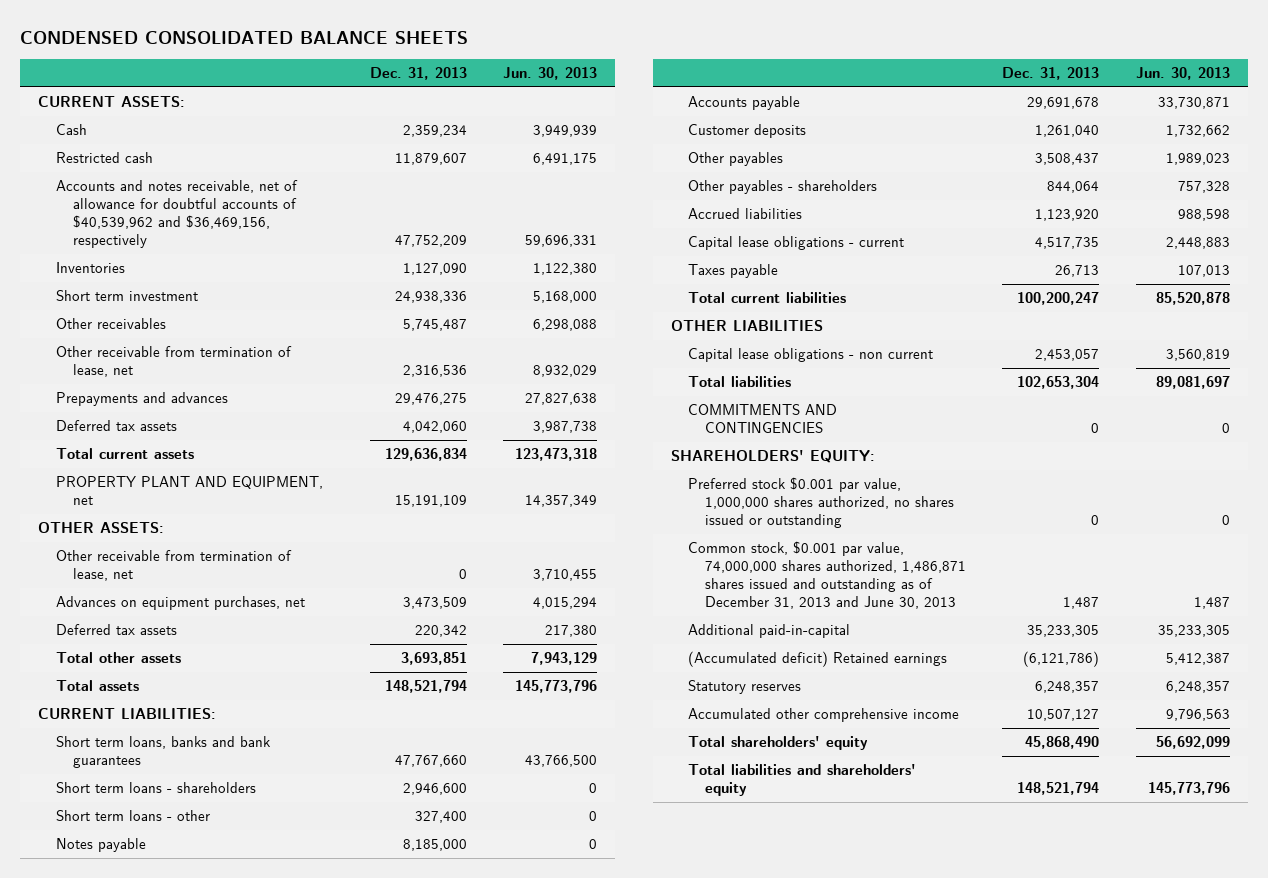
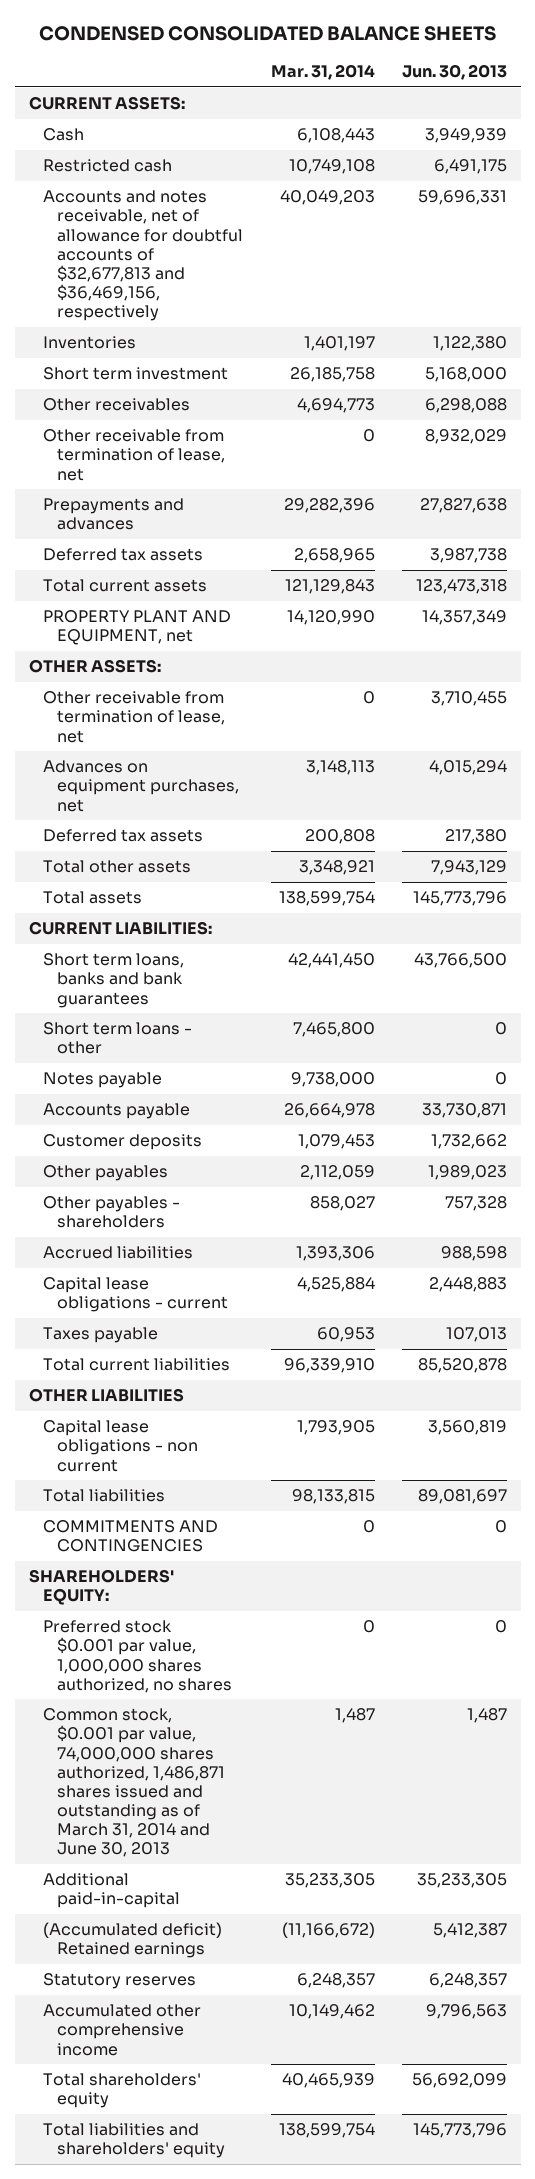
[369,66,467,80] Dec. 31, 2013 -> none
none -> [270,64,375,81] Mar. 31, 2014
[55,180,298,249] Accounts and notes receivable, net of allowance for doubtful accounts of $40,539,962 and $36,469,156, respectively -> [42,190,244,322] Accounts and notes receivable, net of allowance for doubtful accounts of $32,677,813 and $36,469,156, respectively
[55,782,256,794] Short term loans - shareholders -> none
[688,477,955,529] Preferred stock $0.001 par value, 1,000,000 shares authorized, no shares issued or outstanding -> [42,1620,233,1693] Preferred stock $0.001 par value, 1,000,000 shares authorized, no shares
[688,541,967,610] Common stock, $0.001 par value, 74,000,000 shares authorized, 1,486,871 shares issued and outstanding as of December 31, 2013 and June 30, 2013 -> [42,1708,226,1858] Common stock, $0.001 par value, 74,000,000 shares authorized, 1,486,871 shares issued and outstanding as of March 31, 2014 and June 30, 2013

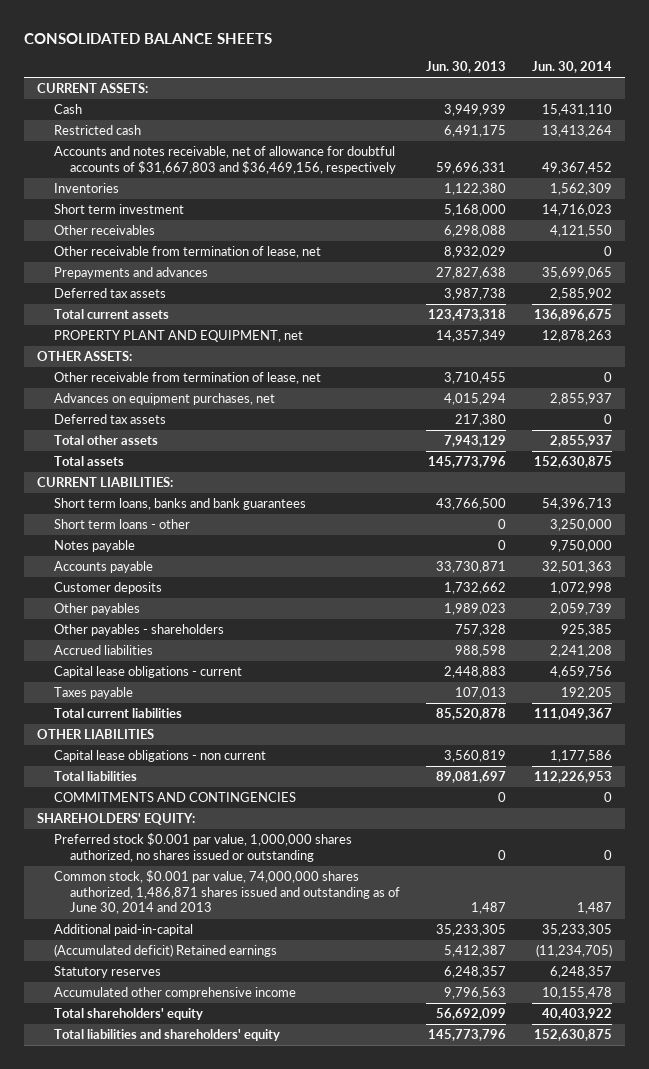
[38,25,496,41] CONDENSED CONSOLIDATED BALANCE SHEETS -> [24,32,273,44] CONSOLIDATED BALANCE SHEETS
[270,64,375,81] Mar. 31, 2014 -> none
none -> [531,61,612,74] Jun. 30, 2014
[42,190,244,322] Accounts and notes receivable, net of allowance for doubtful accounts of $32,677,813 and $36,469,156, respectively -> [53,146,397,174] Accounts and notes receivable, net of allowance for doubtful accounts of $31,667,803 and $36,469,156, respectively
[42,1620,233,1693] Preferred stock $0.001 par value, 1,000,000 shares authorized, no shares -> [53,833,352,862] Preferred stock $0.001 par value, 1,000,000 shares authorized, no shares issued or outstanding
[42,1708,226,1858] Common stock, $0.001 par value, 74,000,000 shares authorized, 1,486,871 shares issued and outstanding as of March 31, 2014 and June 30, 2013 -> [53,870,401,915] Common stock, $0.001 par value, 74,000,000 shares authorized, 1,486,871 shares issued and outstanding as of June 30, 2014 and 2013

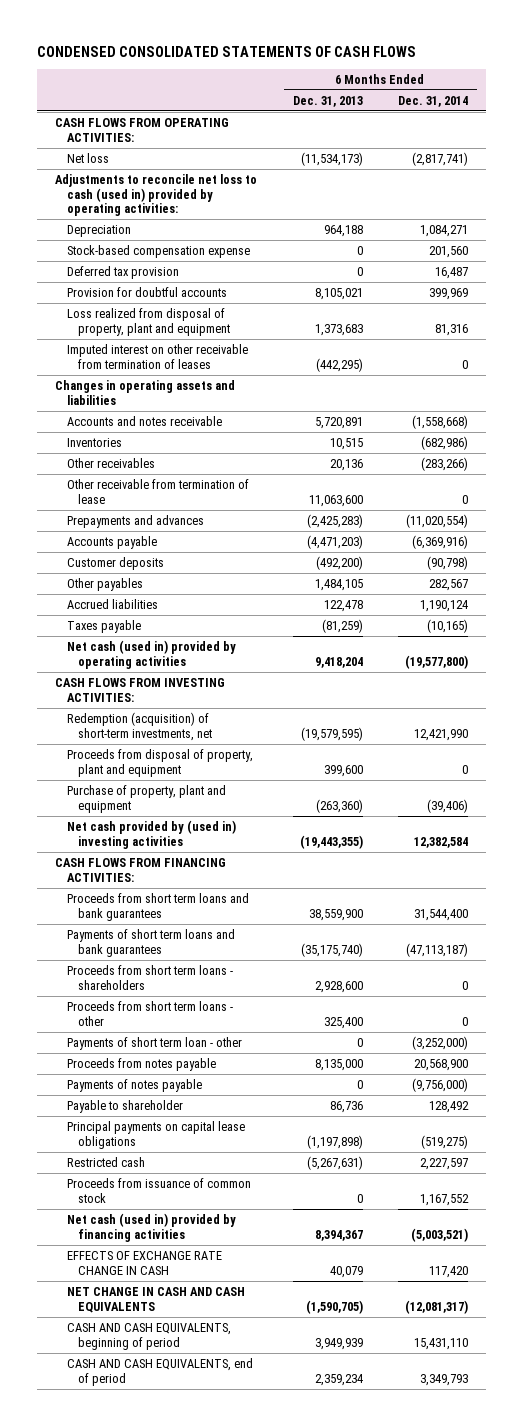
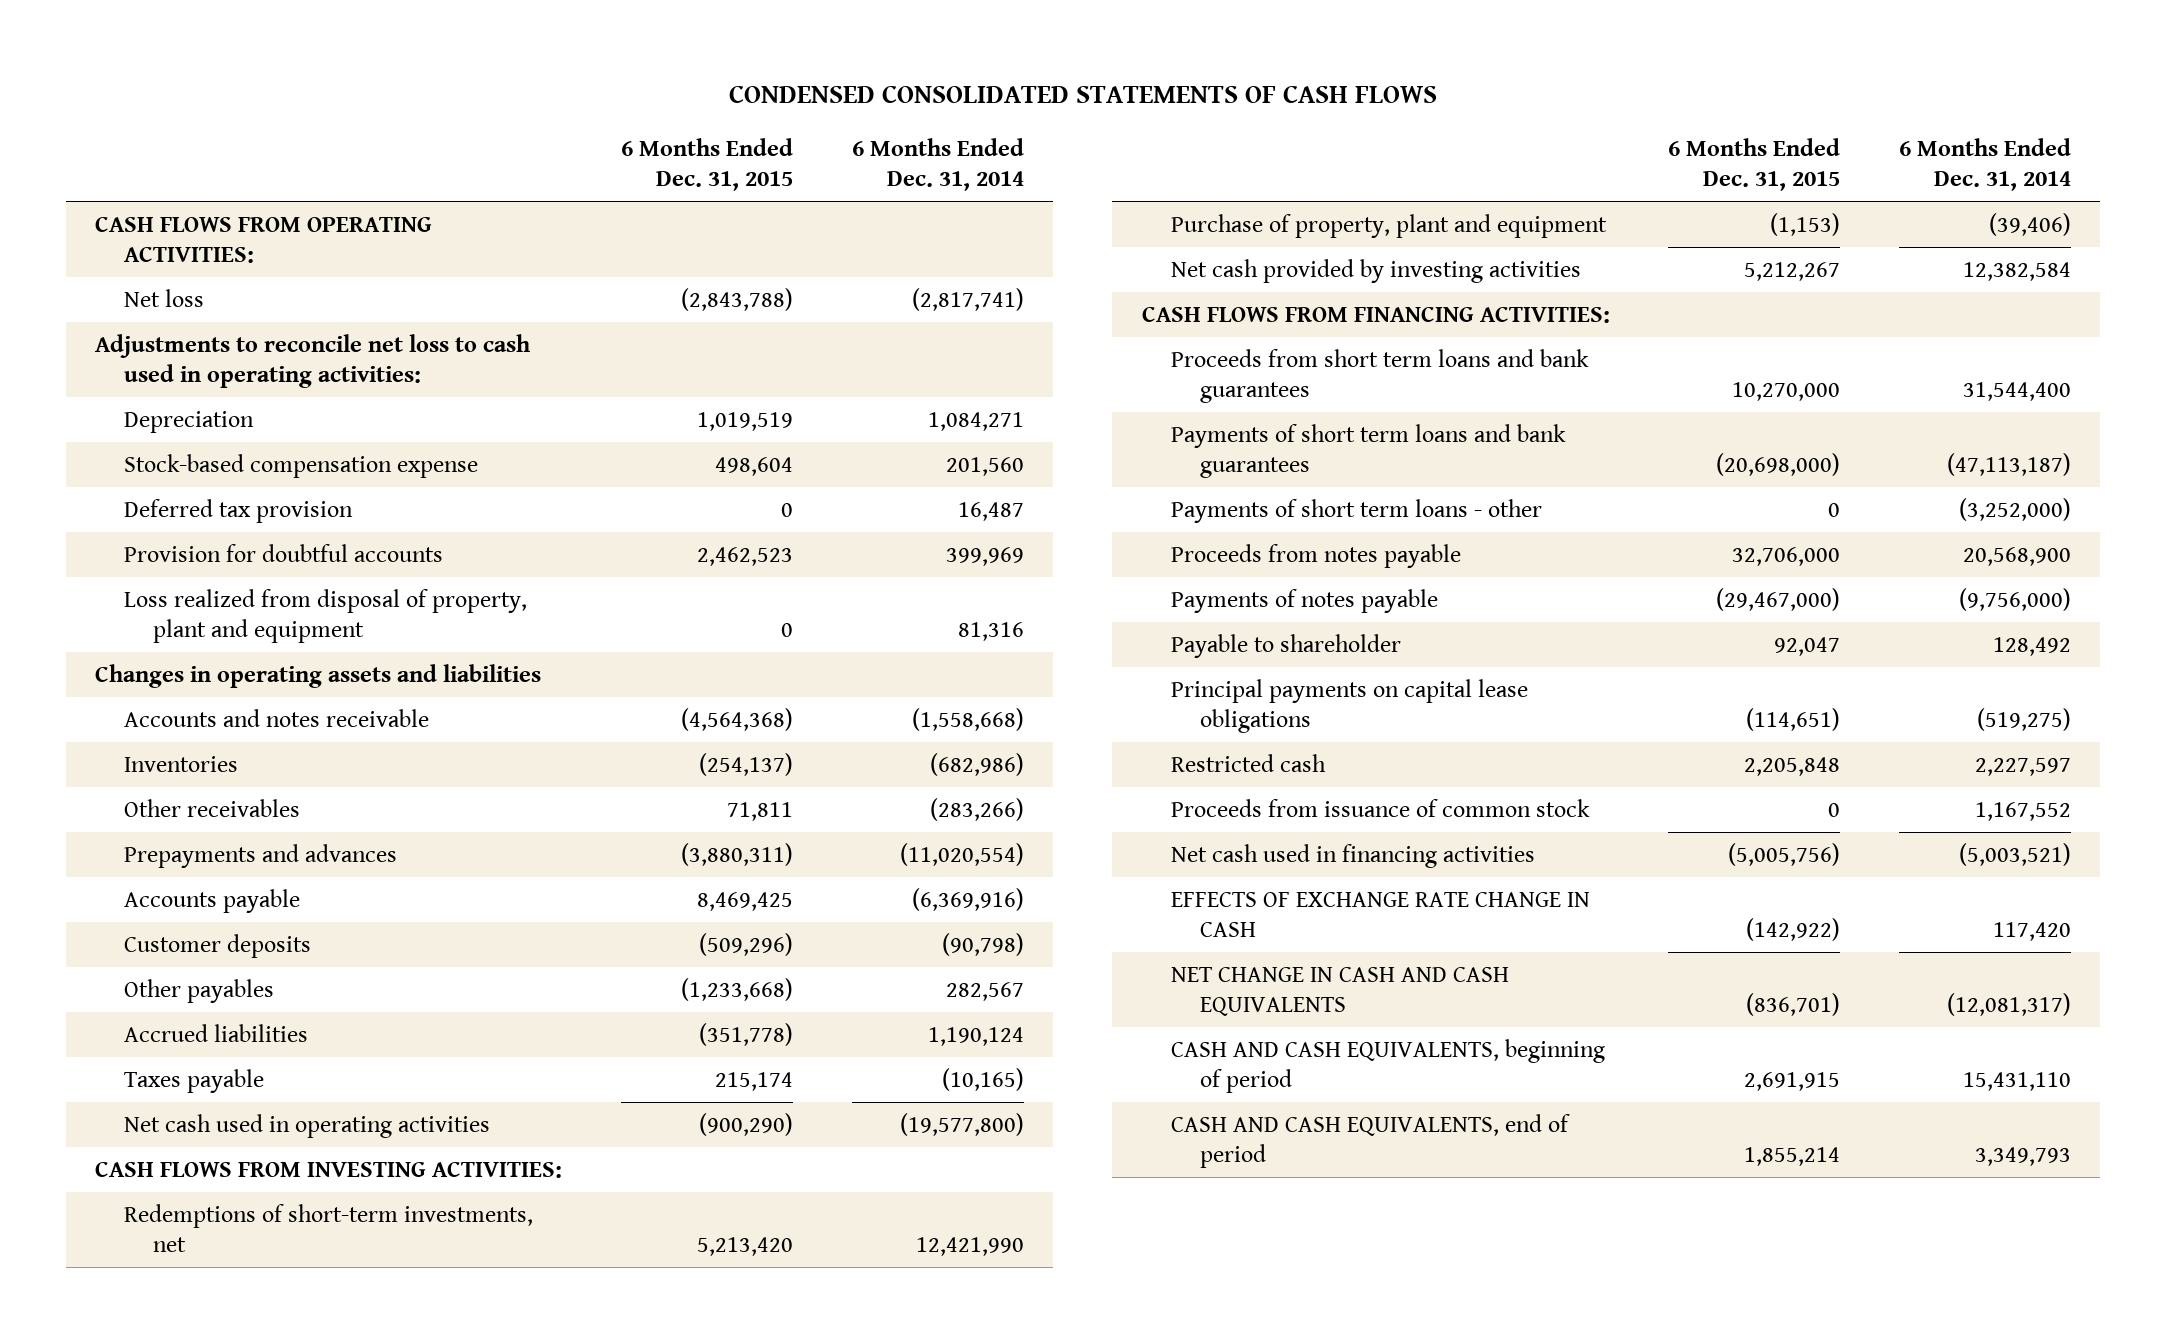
[292,95,363,107] Dec. 31, 2013 -> none
none -> [621,137,794,192] 6 Months Ended Dec. 31, 2015
[55,173,258,217] Adjustments to reconcile net loss to cash (used in) provided by operating activities: -> [94,333,530,389] Adjustments to reconcile net loss to cash used in operating activities:
[66,343,248,369] Imputed interest on other receivable from termination of leases -> none
[66,478,249,504] Other receivable from termination of lease -> none
[66,639,236,669] Net cash (used in) provided by operating activities -> [123,1113,490,1138] Net cash used in operating activities
[66,748,253,777] Proceeds from disposal of property, plant and equipment -> none
[66,711,213,741] Redemption (acquisition) of short-term investments, net -> [123,1203,533,1253] Redemptions of short-term investments, net
[66,819,236,849] Net cash provided by (used in) investing activities -> [1170,258,1581,283] Net cash provided by investing activities
[66,964,233,990] Proceeds from short term loans - shareholders -> none
[66,1000,233,1026] Proceeds from short term loans - other -> none
[66,1036,242,1050] Payments of short term loan - other -> [1170,498,1542,523] Payments of short term loans - other
[66,1212,236,1242] Net cash (used in) provided by financing activities -> [1170,843,1535,868] Net cash used in financing activities

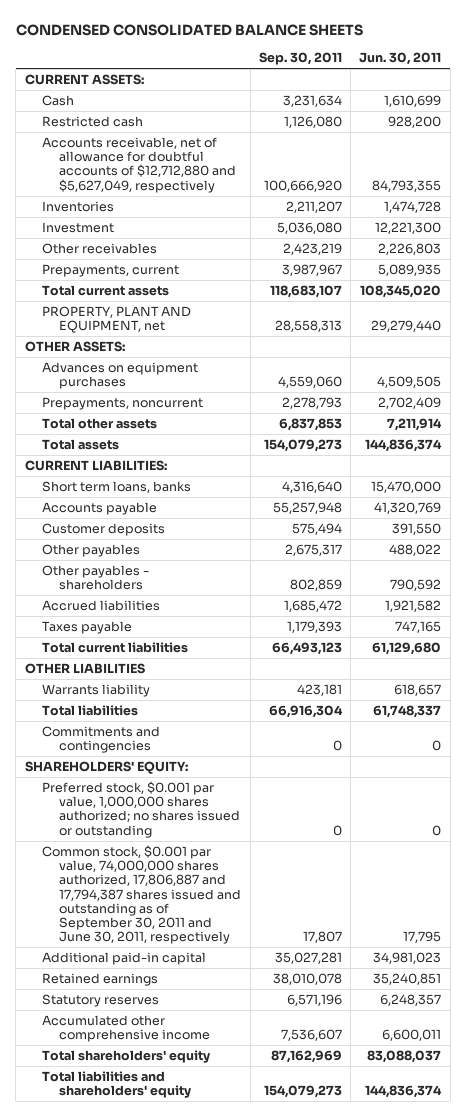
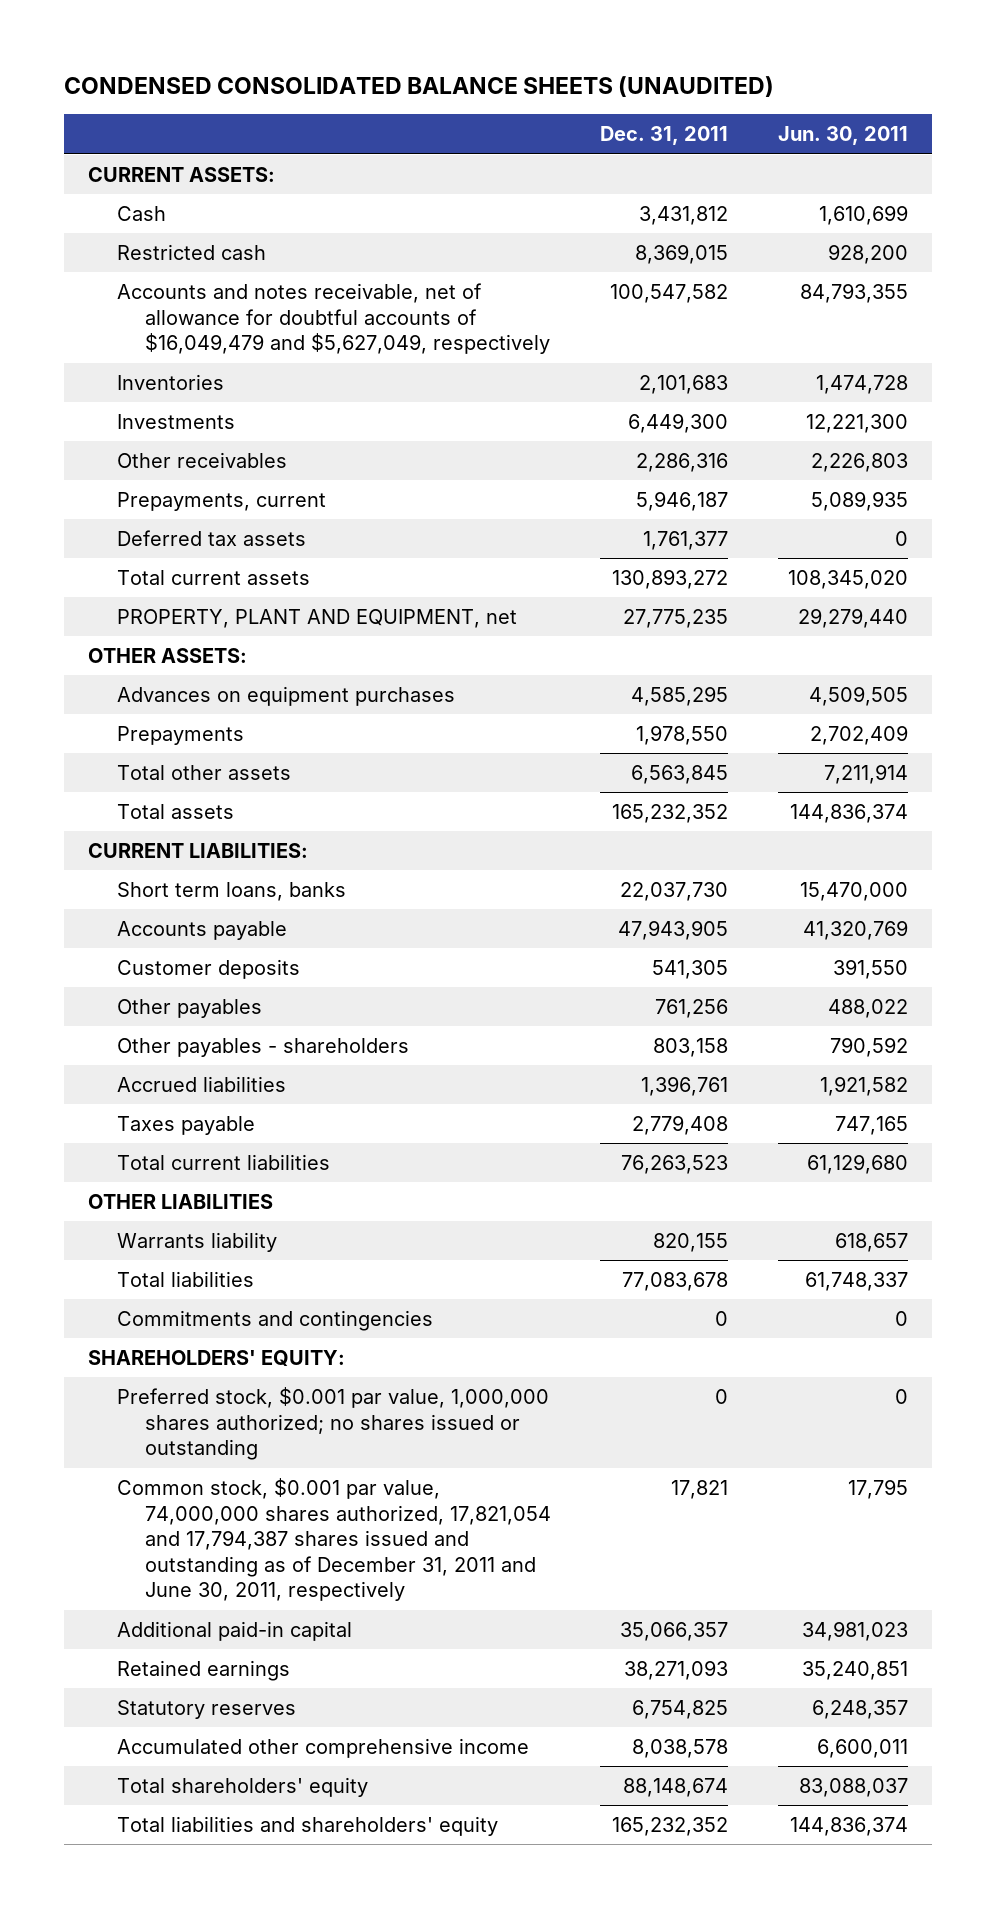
[15,23,363,36] CONDENSED CONSOLIDATED BALANCE SHEETS -> [63,76,774,98] CONDENSED CONSOLIDATED BALANCE SHEETS (UNAUDITED)
[258,52,342,66] Sep. 30, 2011 -> none
none -> [600,126,729,146] Dec. 31, 2011
[41,137,237,193] Accounts receivable, net of allowance for doubtful accounts of $12,712,880 and $5,627,049, respectively -> [116,282,550,355] Accounts and notes receivable, net of allowance for doubtful accounts of $16,049,479 and $5,627,049, respectively
[41,222,114,234] Investment -> [116,413,235,429] Investments
none -> [116,529,306,546] Deferred tax assets
[41,397,203,411] Prepayments, noncurrent -> [116,725,244,745] Prepayments
[41,845,242,945] Common stock, $0.001 par value, 74,000,000 shares authorized, 17,806,887 and 17,794,387 shares issued and outstanding as of September 30, 2011 and June 30, 2011, respectively -> [116,1477,551,1602] Common stock, $0.001 par value, 74,000,000 shares authorized, 17,821,054 and 17,794,387 shares issued and outstanding as of December 31, 2011 and June 30, 2011, respectively

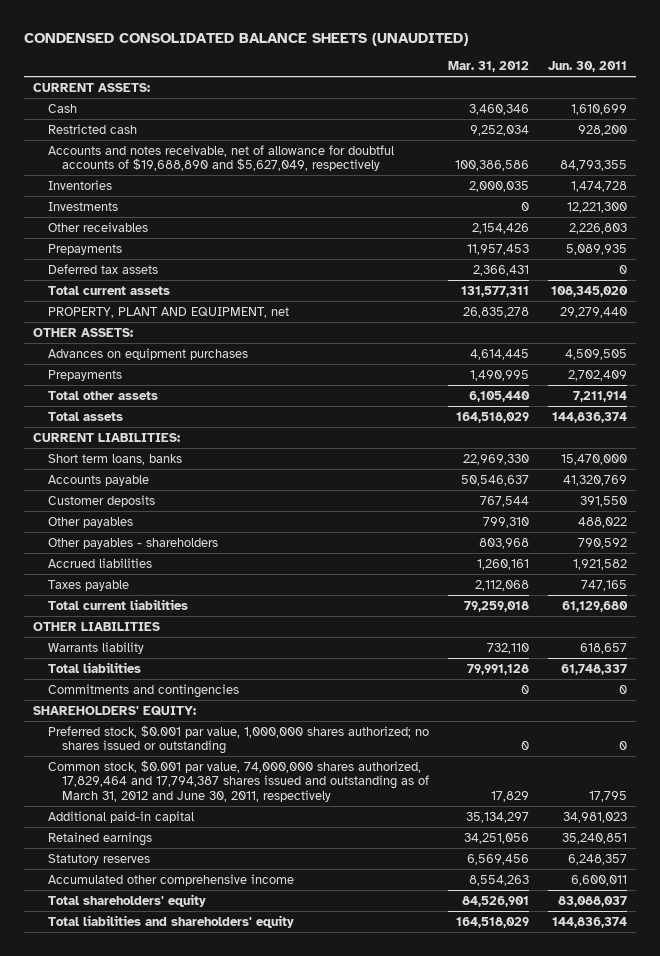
[600,126,729,146] Dec. 31, 2011 -> none
none -> [448,61,530,73] Mar. 31, 2012
[116,282,550,355] Accounts and notes receivable, net of allowance for doubtful accounts of $16,049,479 and $5,627,049, respectively -> [47,144,394,172] Accounts and notes receivable, net of allowance for doubtful accounts of $19,688,890 and $5,627,049, respectively
[116,491,326,511] Prepayments, current -> [47,243,122,255] Prepayments
[116,1477,551,1602] Common stock, $0.001 par value, 74,000,000 shares authorized, 17,821,054 and 17,794,387 shares issued and outstanding as of December 31, 2011 and June 30, 2011, respectively -> [47,759,430,802] Common stock, $0.001 par value, 74,000,000 shares authorized, 17,829,464 and 17,794,387 shares issued and outstanding as of March 31, 2012 and June 30, 2011, respectively

